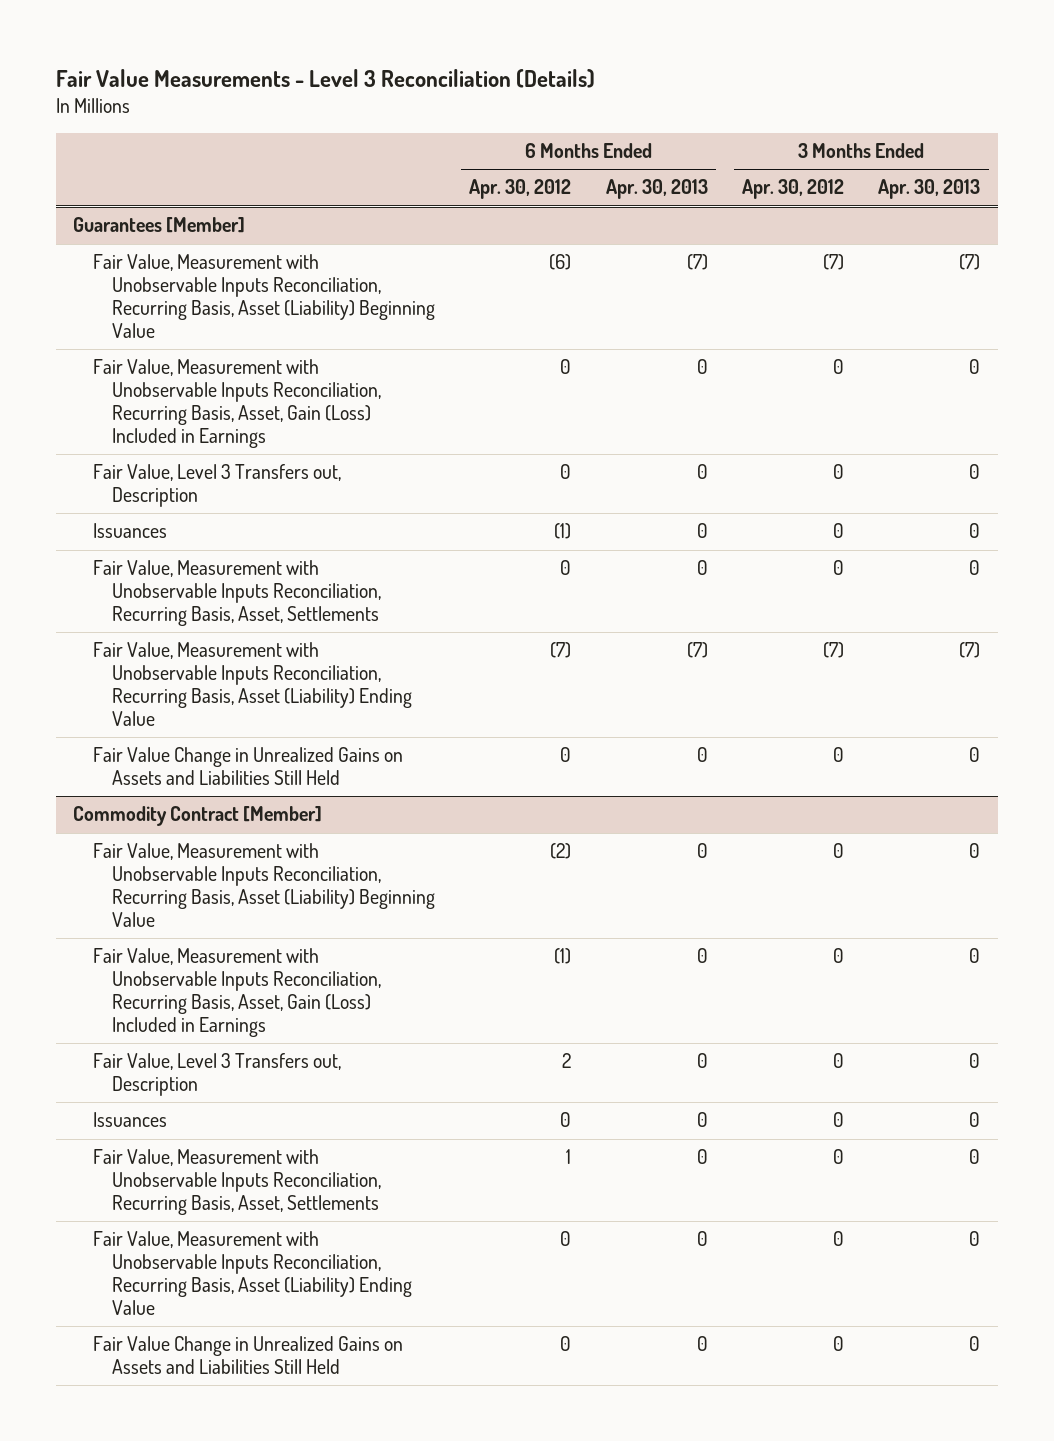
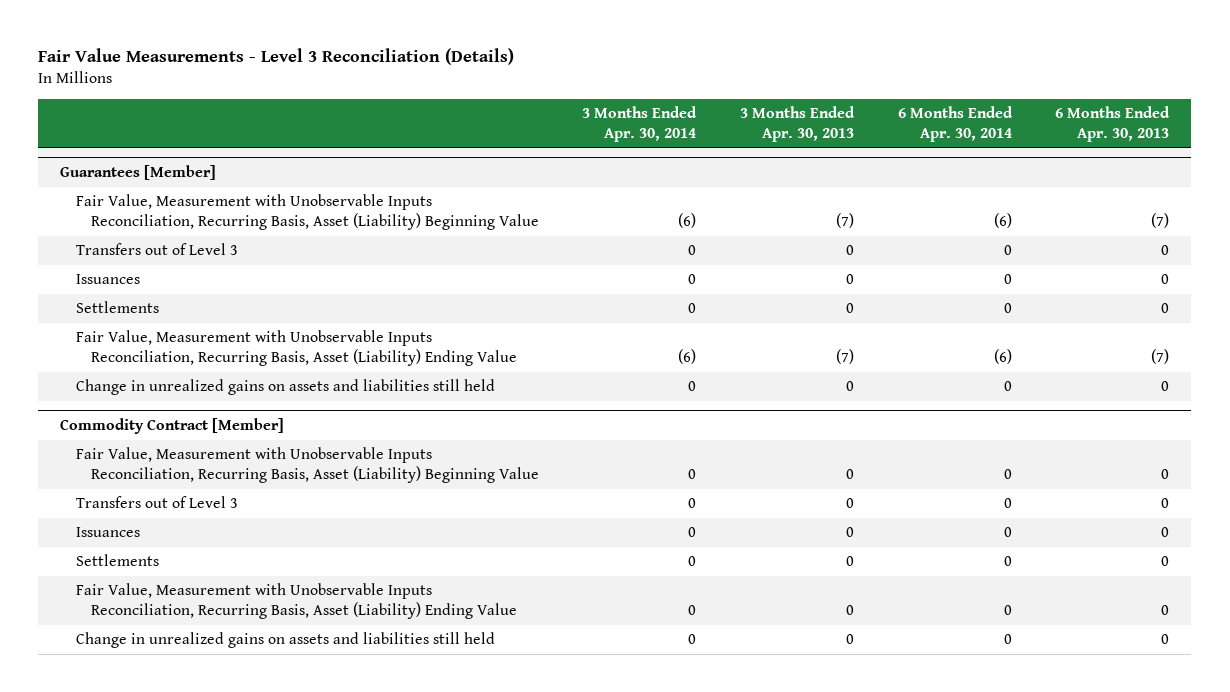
[469,179,572,200] Apr. 30, 2012 -> none
[742,179,845,200] Apr. 30, 2012 -> none
none -> [582,105,698,142] 3 Months Ended Apr. 30, 2014
none -> [897,105,1013,142] 6 Months Ended Apr. 30, 2014
[92,359,382,448] Fair Value, Measurement with Unobservable Inputs Reconciliation, Recurring Basis, Asset, Gain (Loss) Included in Earnings -> none
[92,464,341,508] Fair Value, Level 3 Transfers out, Description -> [75,243,238,256] Transfers out of Level 3
[92,560,382,627] Fair Value, Measurement with Unobservable Inputs Reconciliation, Recurring Basis, Asset, Settlements -> [75,301,159,314] Settlements
[92,747,403,786] Fair Value Change in Unrealized Gains on Assets and Liabilities Still Held -> [75,379,495,396] Change in unrealized gains on assets and liabilities still held
[92,948,382,1037] Fair Value, Measurement with Unobservable Inputs Reconciliation, Recurring Basis, Asset, Gain (Loss) Included in Earnings -> none
[92,1053,341,1097] Fair Value, Level 3 Transfers out, Description -> [75,496,238,509] Transfers out of Level 3
[92,1149,382,1216] Fair Value, Measurement with Unobservable Inputs Reconciliation, Recurring Basis, Asset, Settlements -> [75,554,159,567] Settlements
[92,1336,403,1375] Fair Value Change in Unrealized Gains on Assets and Liabilities Still Held -> [75,632,495,649] Change in unrealized gains on assets and liabilities still held

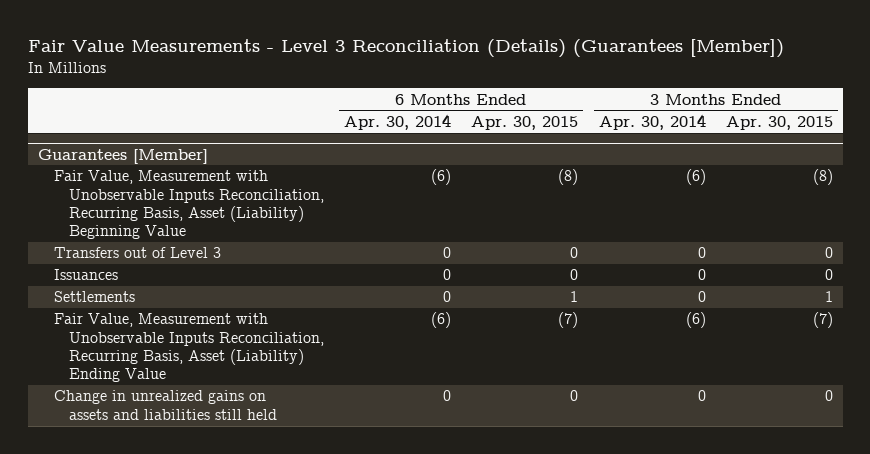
[38,48,515,66] Fair Value Measurements - Level 3 Reconciliation (Details) -> [27,38,784,58] Fair Value Measurements - Level 3 Reconciliation (Details) (Guarantees [Member])
[740,105,856,142] 3 Months Ended Apr. 30, 2013 -> none
[1055,105,1171,142] 6 Months Ended Apr. 30, 2013 -> none
none -> [471,115,579,130] Apr. 30, 2015
none -> [725,115,833,130] Apr. 30, 2015
[60,418,285,435] Commodity Contract [Member] -> none
[75,447,539,483] Fair Value, Measurement with Unobservable Inputs Reconciliation, Recurring Basis, Asset (Liability) Beginning Value -> none
[75,496,238,509] Transfers out of Level 3 -> none
[75,527,140,538] Issuances -> none
[75,554,159,567] Settlements -> none
[75,583,517,619] Fair Value, Measurement with Unobservable Inputs Reconciliation, Recurring Basis, Asset (Liability) Ending Value -> none
[75,632,495,649] Change in unrealized gains on assets and liabilities still held -> none

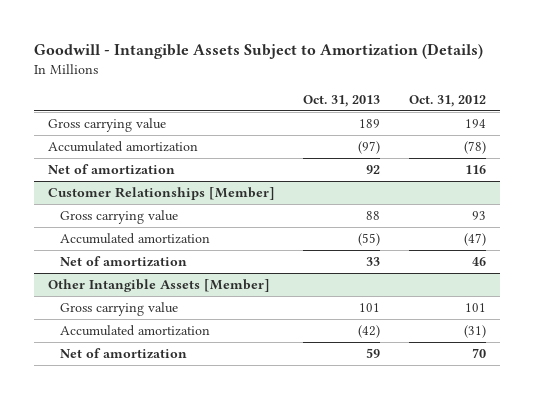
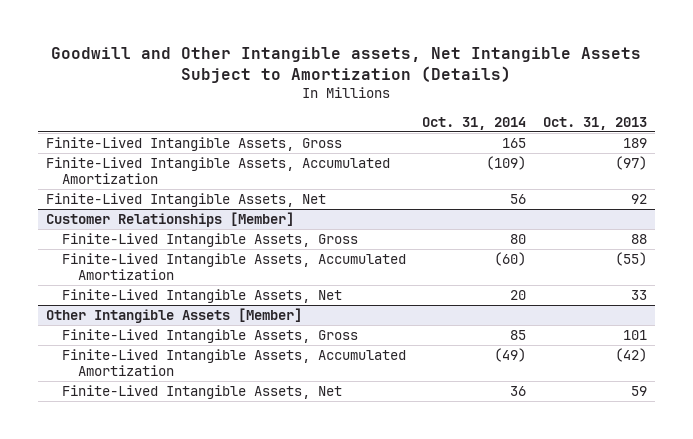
[33,43,483,60] Goodwill - Intangible Assets Subject to Amortization (Details) -> [51,46,642,84] Goodwill and Other Intangible assets, Net Intangible Assets Subject to Amortization (Details)
[408,94,486,107] Oct. 31, 2012 -> none
none -> [422,116,527,130] Oct. 31, 2014
[47,117,166,132] Gross carrying value -> [46,136,343,151] Finite-Lived Intangible Assets, Gross
[47,140,198,152] Accumulated amortization -> [46,156,391,185] Finite-Lived Intangible Assets, Accumulated Amortization
[47,163,175,175] Net of amortization -> [46,192,327,207] Finite-Lived Intangible Assets, Net
[60,209,179,224] Gross carrying value -> [62,232,359,247] Finite-Lived Intangible Assets, Gross
[60,232,211,244] Accumulated amortization -> [62,252,407,281] Finite-Lived Intangible Assets, Accumulated Amortization
[60,255,188,267] Net of amortization -> [62,288,343,303] Finite-Lived Intangible Assets, Net
[60,301,179,316] Gross carrying value -> [62,328,359,343] Finite-Lived Intangible Assets, Gross
[60,324,211,336] Accumulated amortization -> [62,348,407,377] Finite-Lived Intangible Assets, Accumulated Amortization
[60,347,188,359] Net of amortization -> [62,384,343,399] Finite-Lived Intangible Assets, Net

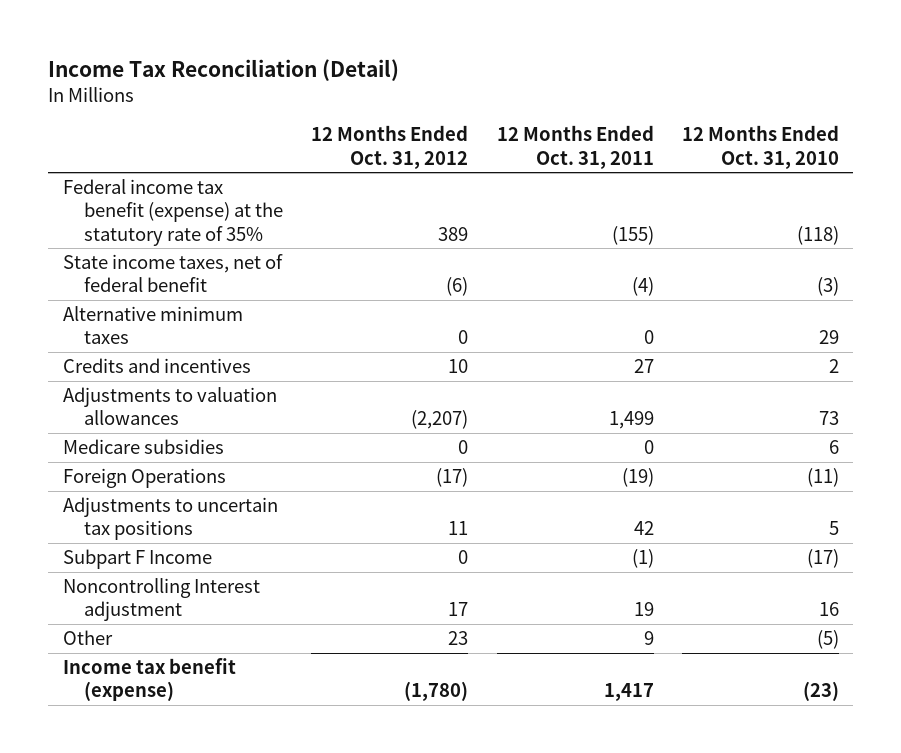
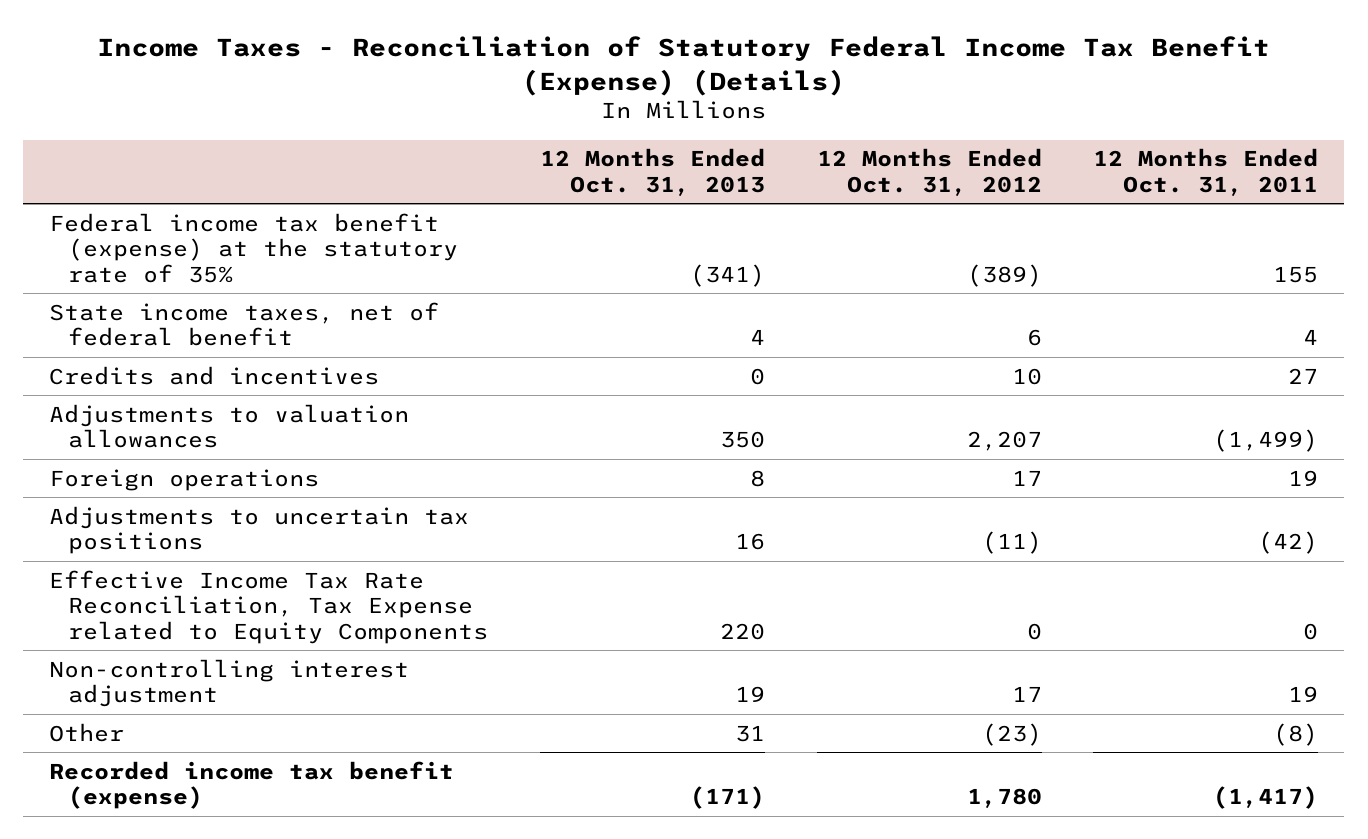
[48,59,400,82] Income Tax Reconciliation (Detail) -> [96,36,1270,96] Income Taxes - Reconciliation of Statutory Federal Income Tax Benefit (Expense) (Details)
[681,125,839,169] 12 Months Ended Oct. 31, 2010 -> none
none -> [539,148,765,196] 12 Months Ended Oct. 31, 2013
[62,306,243,345] Alternative minimum taxes -> none
[438,226,469,241] 389 -> [966,263,1042,287] (389)
[611,225,654,245] (155) -> [1273,265,1319,283] 155
[446,277,469,297] (6) -> [1026,329,1042,347] 6
[631,277,654,297] (4) -> [1303,329,1319,346] 4
[62,439,224,455] Medicare subsidies -> none
[62,549,212,570] Subpart F Income -> none
[411,410,469,430] (2,207) -> [966,431,1042,452] 2,207
[608,411,654,430] 1,499 -> [1213,429,1319,453] (1,499)
[62,468,226,489] Foreign Operations -> [49,468,320,491] Foreign operations
[436,468,469,488] (17) -> [1011,469,1042,486] 17
[621,468,654,488] (19) -> [1288,469,1319,486] 19
[448,521,469,536] 11 -> [981,531,1042,555] (11)
[633,521,654,536] 42 -> [1258,531,1319,555] (42)
none -> [49,569,488,644] Effective Income Tax Rate Reconciliation, Tax Expense related to Equity Components
[62,578,260,622] Noncontrolling Interest adjustment -> [49,658,410,708] Non-controlling interest adjustment
[448,631,469,646] 23 -> [981,722,1042,746] (23)
[643,631,654,646] 9 -> [1273,722,1319,746] (8)
[62,658,236,702] Income tax benefit (expense) -> [49,760,455,810] Recorded income tax benefit (expense)
[404,681,469,702] (1,780) -> [966,788,1042,809] 1,780
[603,683,654,702] 1,417 -> [1213,786,1319,810] (1,417)

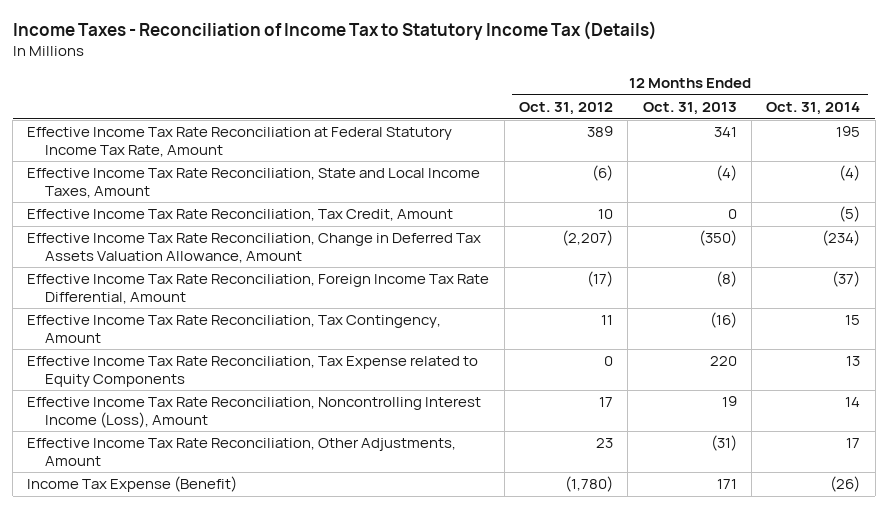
[96,36,1270,96] Income Taxes - Reconciliation of Statutory Federal Income Tax Benefit (Expense) (Details) -> [12,20,657,40] Income Taxes - Reconciliation of Income Tax to Statutory Income Tax (Details)
[1093,148,1319,196] 12 Months Ended Oct. 31, 2011 -> none
none -> [766,102,861,116] Oct. 31, 2014
[49,403,410,449] Adjustments to valuation allowances -> none
[49,468,320,491] Foreign operations -> none
[49,505,470,555] Adjustments to uncertain tax positions -> none
[49,212,458,283] Federal income tax benefit (expense) at the statutory rate of 35% -> [27,127,453,157] Effective Income Tax Rate Reconciliation at Federal Statutory Income Tax Rate, Amount
[689,263,765,287] (341) -> [713,127,737,138] 341
[966,263,1042,287] (389) -> [586,126,613,138] 389
[49,301,440,347] State income taxes, net of federal benefit -> [27,168,481,198] Effective Income Tax Rate Reconciliation, State and Local Income Taxes, Amount
[749,329,765,346] 4 -> [715,165,737,182] (4)
[1026,329,1042,347] 6 -> [591,165,613,182] (6)
[49,365,380,385] Credits and incentives -> [27,209,454,222] Effective Income Tax Rate Reconciliation, Tax Credit, Amount
none -> [27,233,482,263] Effective Income Tax Rate Reconciliation, Change in Deferred Tax Assets Valuation Allowance, Amount
none -> [27,274,490,304] Effective Income Tax Rate Reconciliation, Foreign Income Tax Rate Differential, Amount
none -> [27,315,442,343] Effective Income Tax Rate Reconciliation, Tax Contingency, Amount
[49,722,125,742] Other -> none
[49,658,410,708] Non-controlling interest adjustment -> [27,397,482,428] Effective Income Tax Rate Reconciliation, Noncontrolling Interest Income (Loss), Amount
none -> [27,438,457,466] Effective Income Tax Rate Reconciliation, Other Adjustments, Amount
[49,760,455,810] Recorded income tax benefit (expense) -> [27,476,238,493] Income Tax Expense (Benefit)
[689,786,765,810] (171) -> [716,479,737,490] 171
[966,788,1042,809] 1,780 -> [564,476,613,493] (1,780)

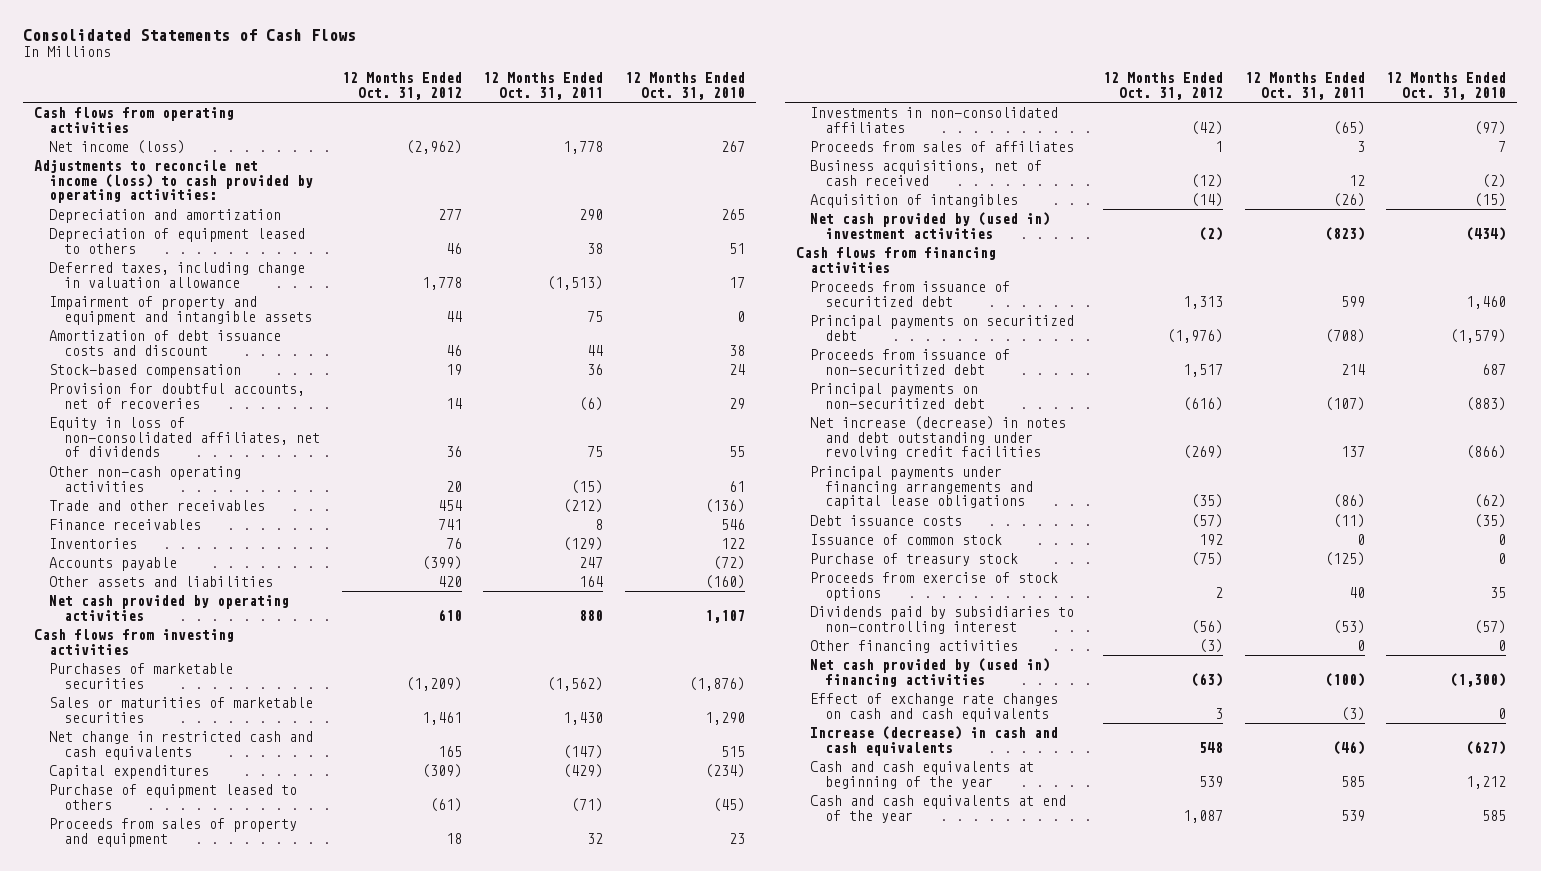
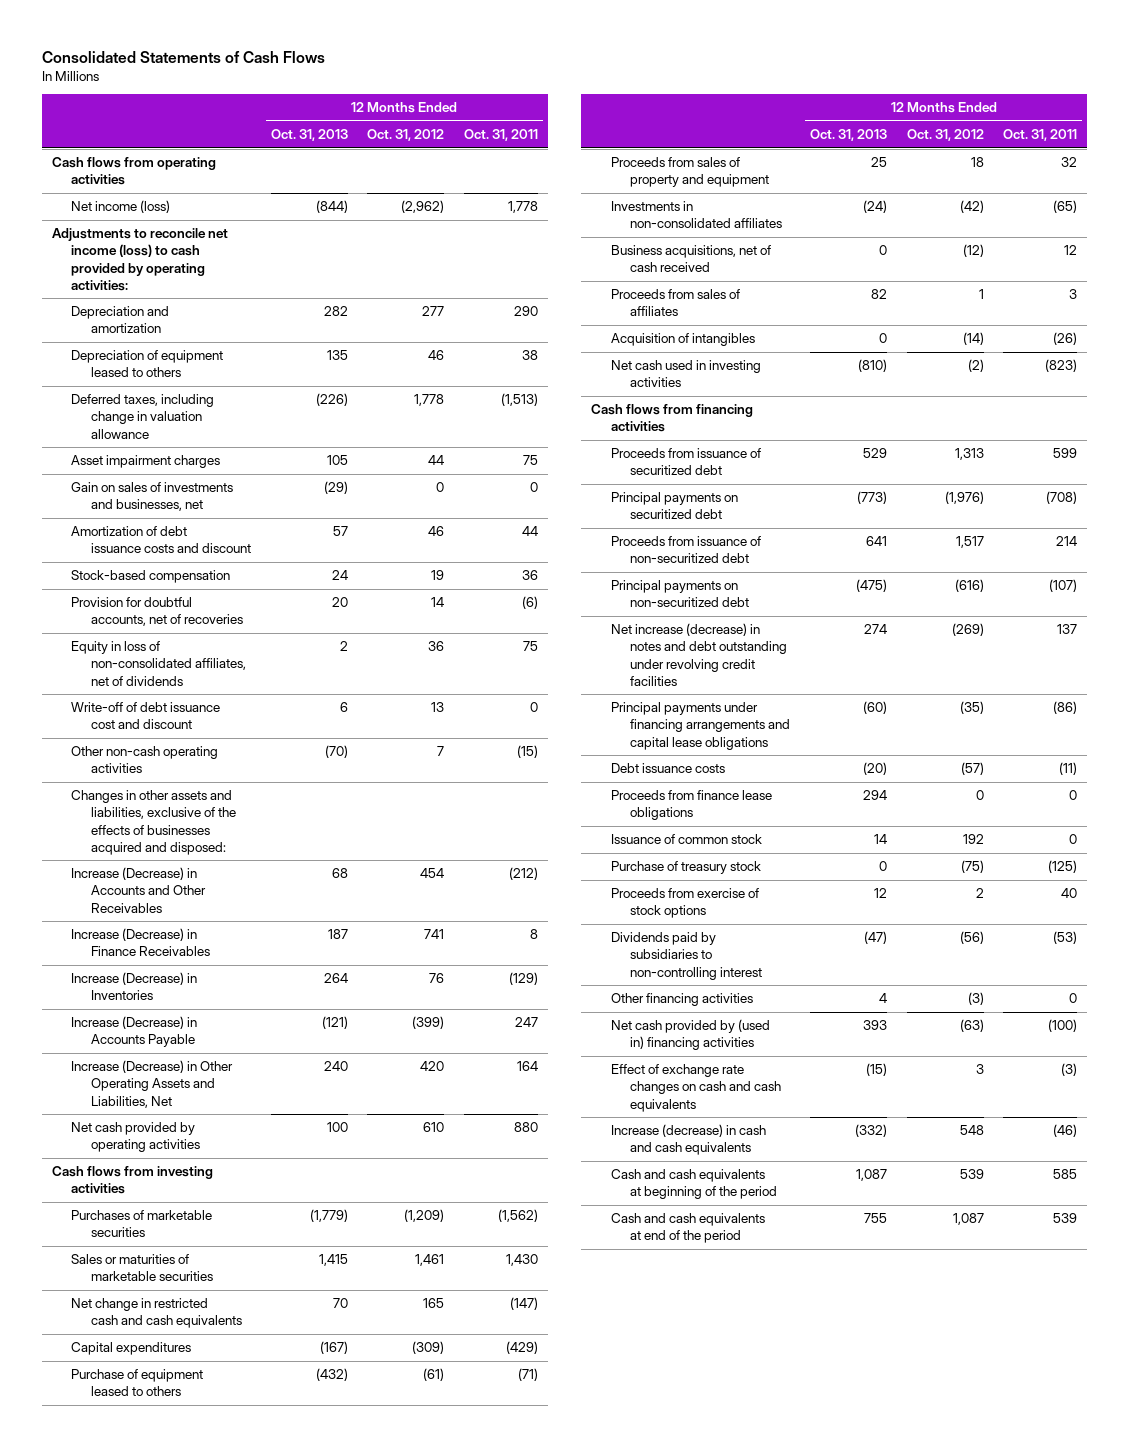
[624,72,745,101] 12 Months Ended Oct. 31, 2010 -> none
none -> [270,129,348,142] Oct. 31, 2013
[49,295,312,325] Impairment of property and equipment and intangible assets -> [71,455,221,469] Asset impairment charges
none -> [71,482,234,512] Gain on sales of investments and businesses, net
none -> [71,702,221,730] Write-off of debt issuance cost and discount
[445,480,462,492] 20 -> [437,746,445,757] 7
none -> [71,790,237,855] Changes in other assets and liabilities, exclusive of the effects of businesses acquired and disposed:
[49,499,266,511] Trade and other receivables -> [71,867,207,913] Increase (Decrease) in Accounts and Other Receivables
[49,518,202,530] Finance receivables -> [71,928,211,957] Increase (Decrease) in Finance Receivables
[49,537,138,549] Inventories -> [71,972,198,1001] Increase (Decrease) in Inventories
[49,556,178,571] Accounts payable -> [71,1016,198,1048] Increase (Decrease) in Accounts Payable
[49,575,274,587] Other assets and liabilities -> [71,1060,234,1108] Increase (Decrease) in Other Operating Assets and Liabilities, Net
[810,140,1075,152] Proceeds from sales of affiliates -> [610,289,740,317] Proceeds from sales of affiliates
[810,211,1051,239] Net cash provided by (used in) investment activities -> [610,360,761,388] Net cash used in investing activities
none -> [610,790,772,821] Proceeds from finance lease obligations
[810,760,1035,789] Cash and cash equivalents at beginning of the year -> [610,1169,778,1200] Cash and cash equivalents at beginning of the period
[810,794,1067,823] Cash and cash equivalents at end of the year -> [610,1213,765,1244] Cash and cash equivalents at end of the period

